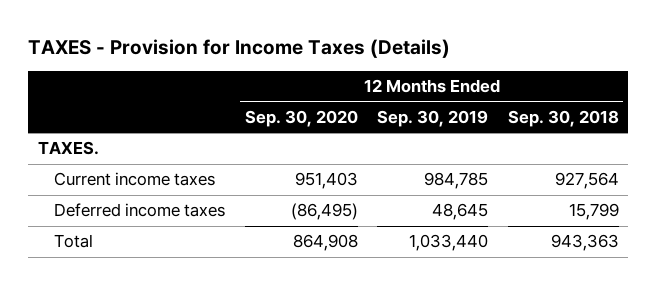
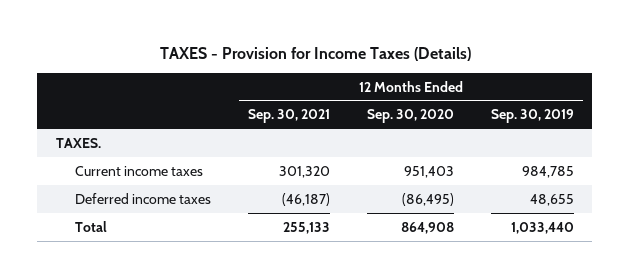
[507,109,619,127] Sep. 30, 2018 -> none
none -> [248,109,331,124] Sep. 30, 2021
[432,203,489,221] 48,645 -> [529,193,574,206] 48,655

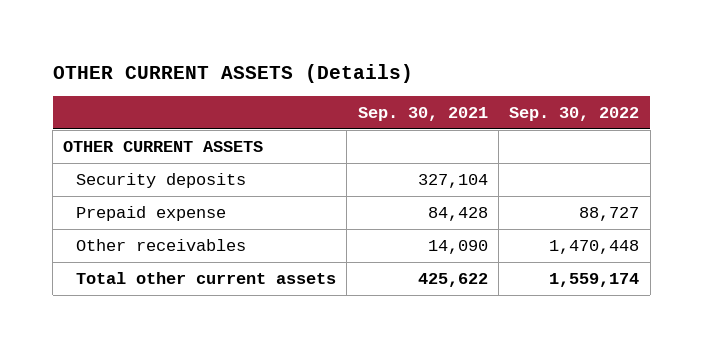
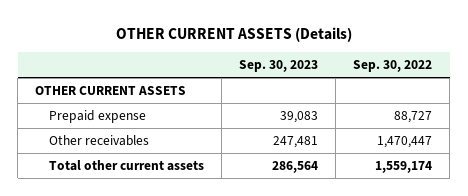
[357,107,488,122] Sep. 30, 2021 -> none
none -> [239,59,319,72] Sep. 30, 2023
[76,173,247,189] Security deposits -> none
[549,240,640,255] 1,470,448 -> [377,136,433,149] 1,470,447

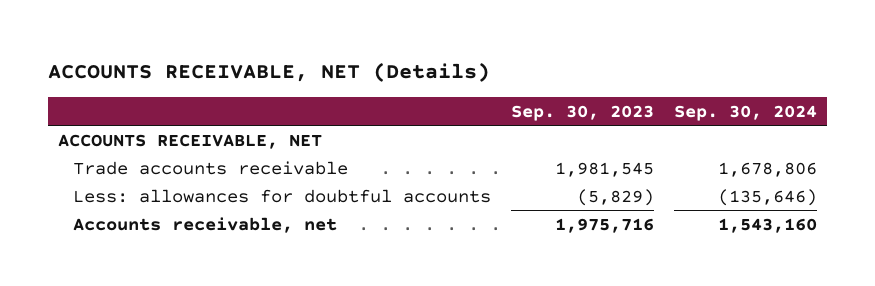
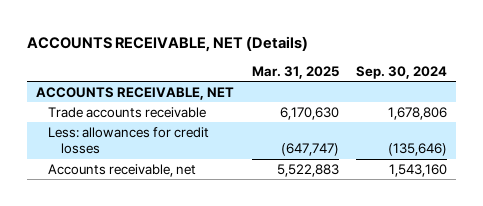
[510,104,654,121] Sep. 30, 2023 -> none
none -> [251,65,339,79] Mar. 31, 2025
[72,188,491,203] Less: allowances for doubtful accounts -> [48,126,210,155] Less: allowances for credit losses

